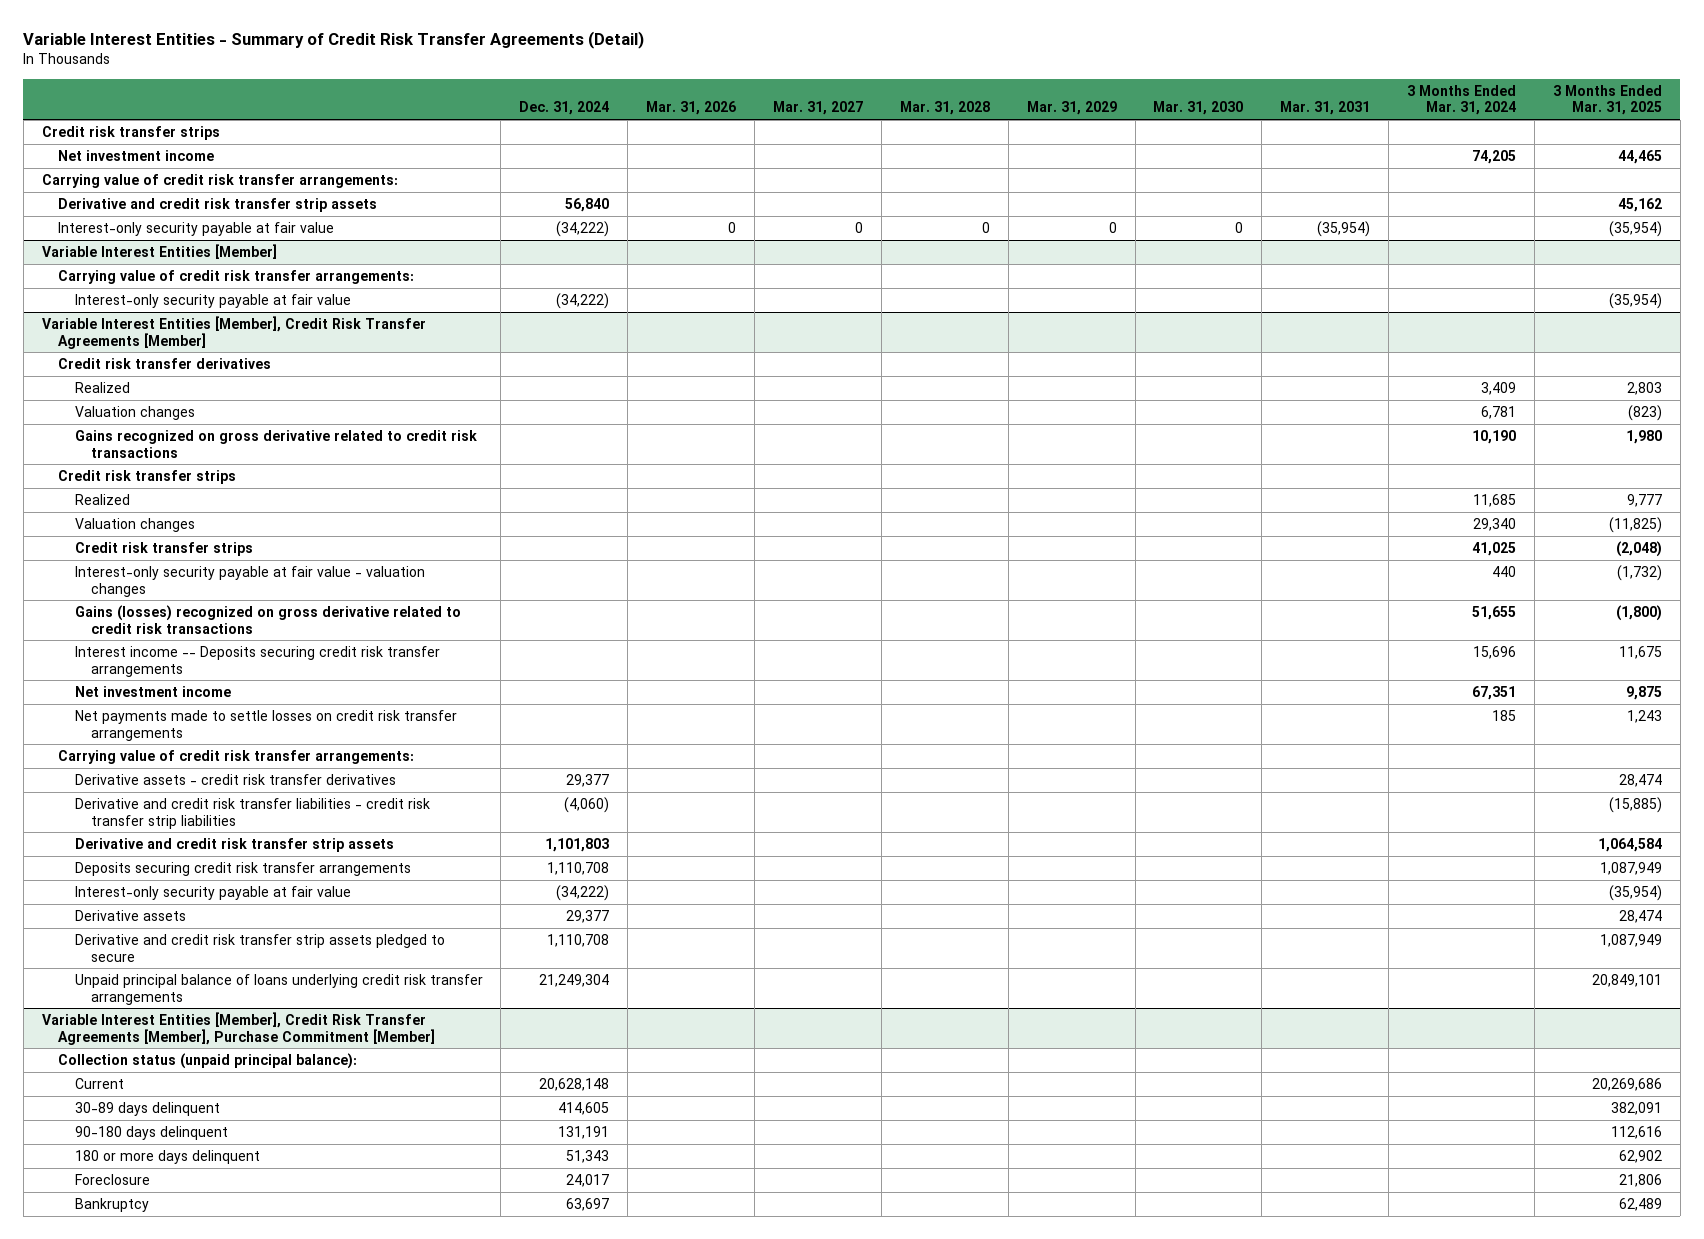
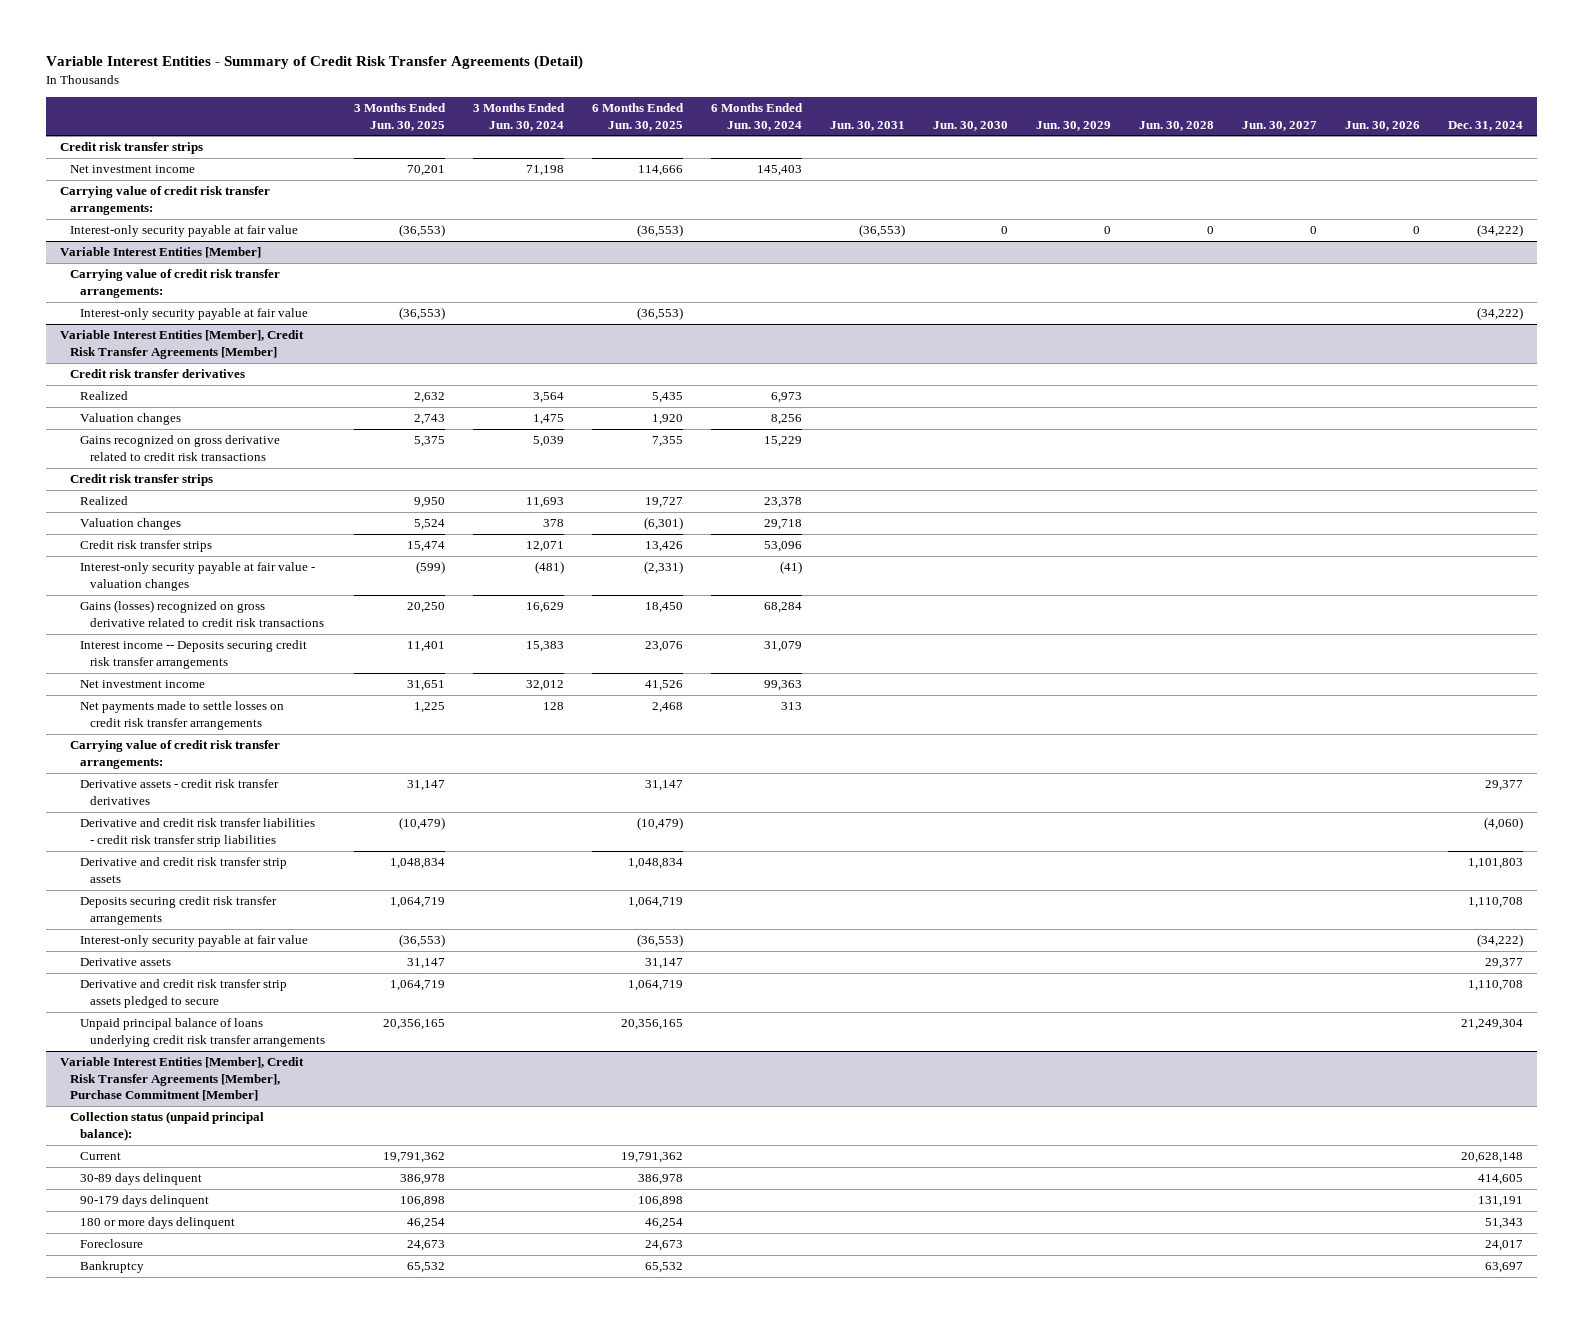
[646,101,737,116] Mar. 31, 2026 -> none
[772,101,863,116] Mar. 31, 2027 -> none
[899,101,990,116] Mar. 31, 2028 -> none
[1026,101,1117,116] Mar. 31, 2029 -> none
[1153,101,1244,116] Mar. 31, 2030 -> none
[1280,101,1371,116] Mar. 31, 2031 -> none
[1407,84,1517,116] 3 Months Ended Mar. 31, 2024 -> none
[1552,84,1662,116] 3 Months Ended Mar. 31, 2025 -> none
none -> [353,102,446,131] 3 Months Ended Jun. 30, 2025
none -> [472,102,565,131] 3 Months Ended Jun. 30, 2024
none -> [591,102,684,131] 6 Months Ended Jun. 30, 2025
none -> [710,102,803,131] 6 Months Ended Jun. 30, 2024
none -> [829,120,905,131] Jun. 30, 2031
none -> [932,120,1008,131] Jun. 30, 2030
none -> [1035,120,1111,131] Jun. 30, 2029
none -> [1138,120,1214,131] Jun. 30, 2028
none -> [1241,120,1317,131] Jun. 30, 2027
none -> [1344,120,1420,131] Jun. 30, 2026
[58,197,378,212] Derivative and credit risk transfer strip assets -> none
[74,1125,228,1140] 90-180 days delinquent -> [80,1195,210,1208] 90-179 days delinquent

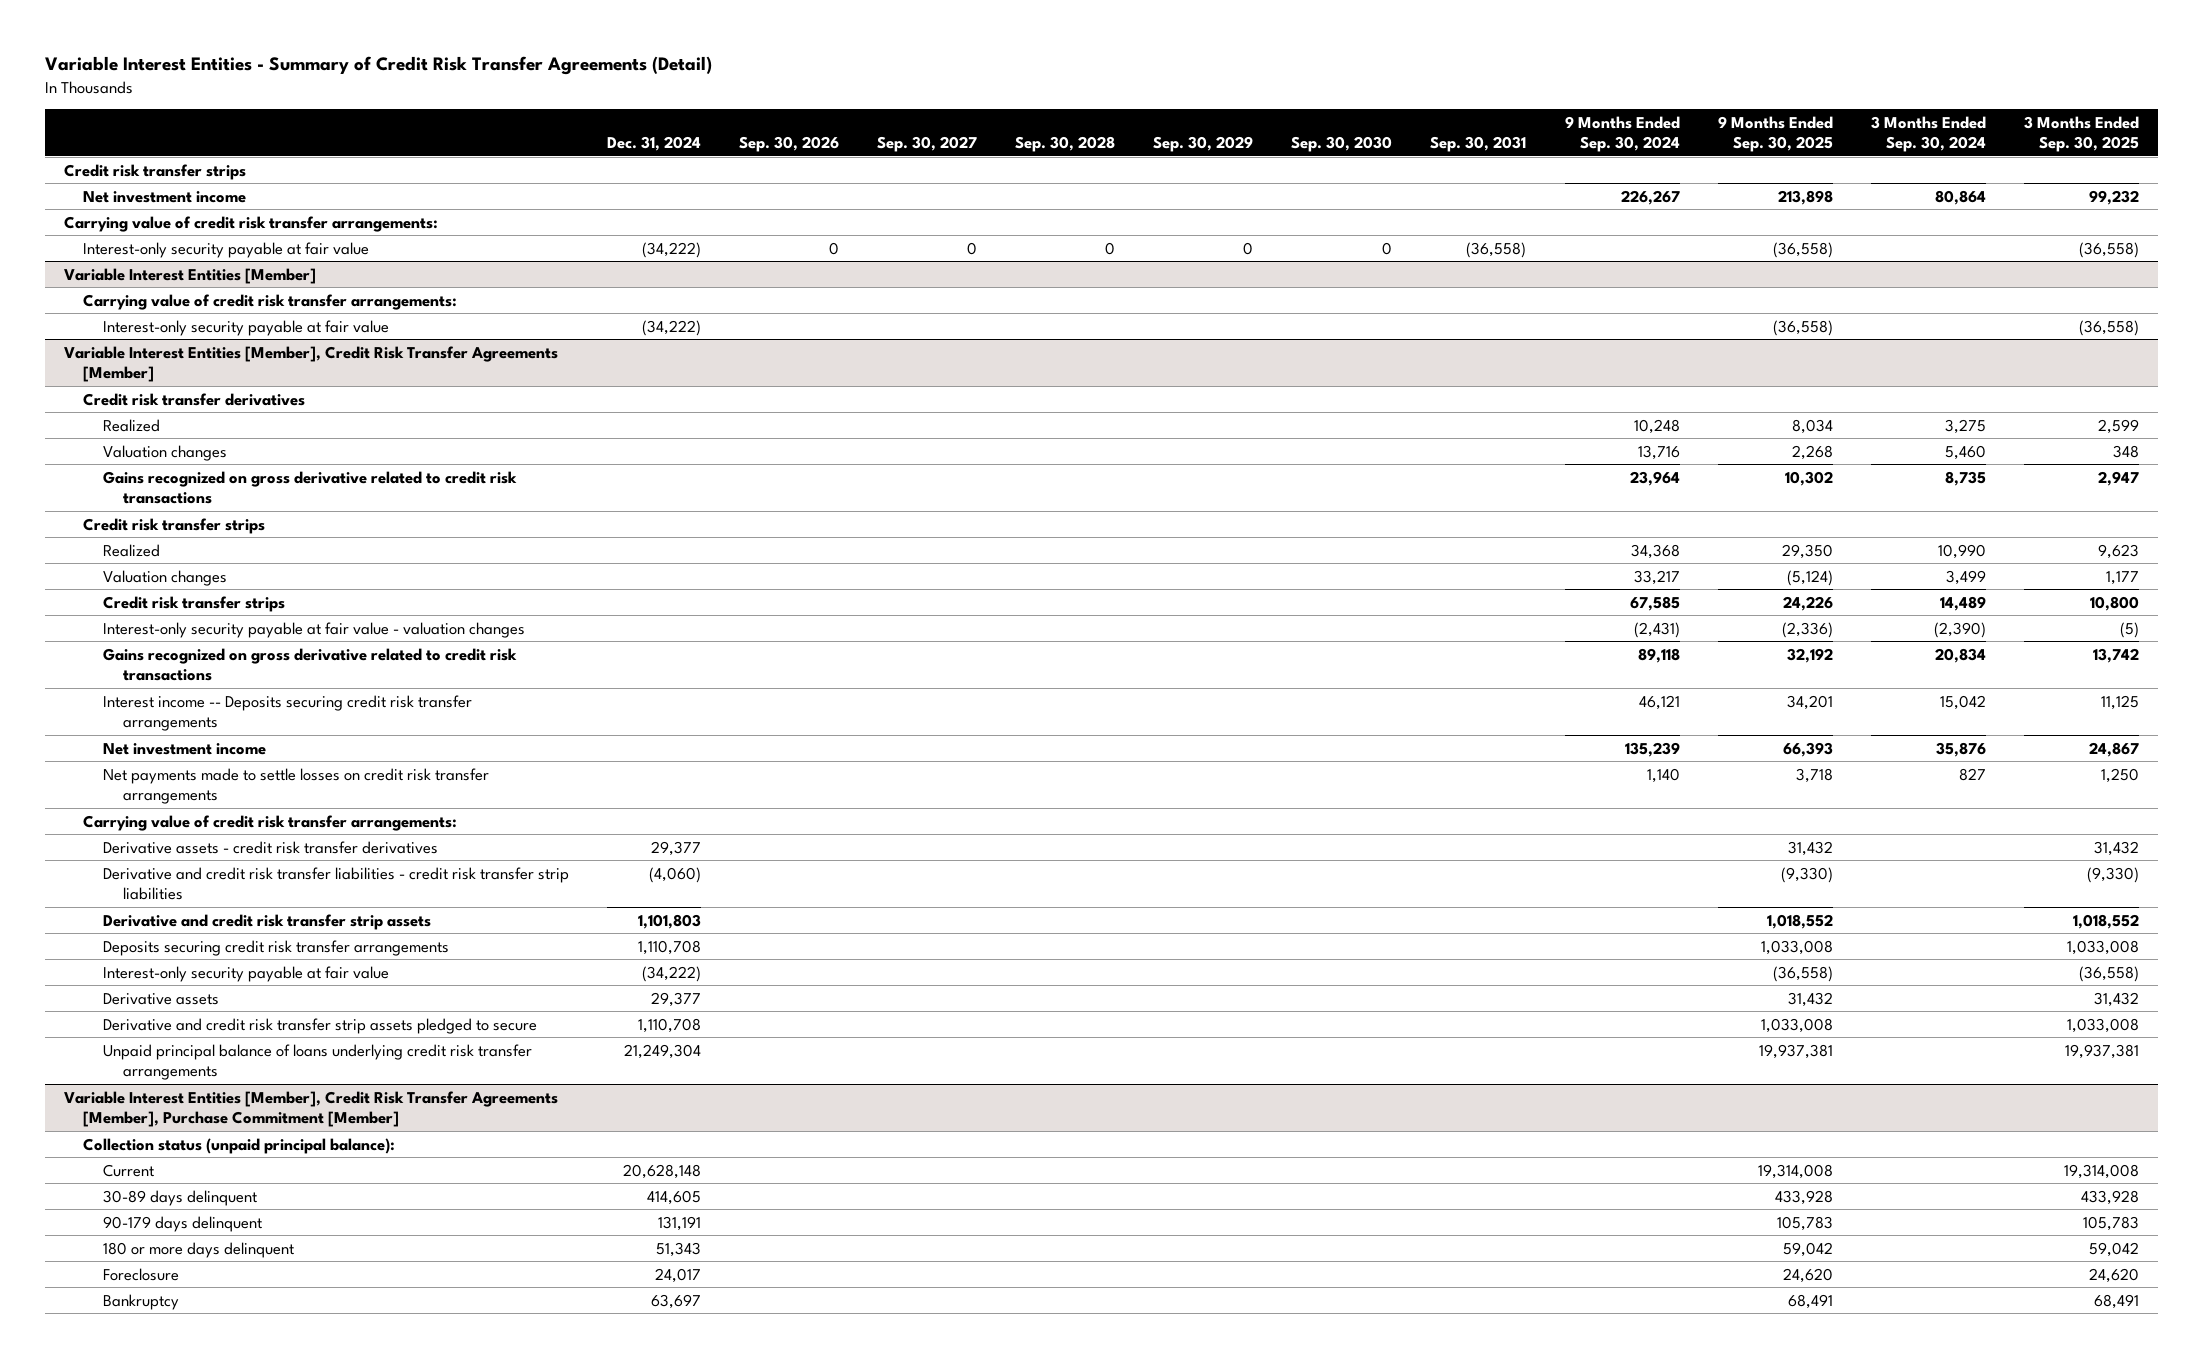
[353,102,446,131] 3 Months Ended Jun. 30, 2025 -> none
[472,102,565,131] 3 Months Ended Jun. 30, 2024 -> none
[591,102,684,131] 6 Months Ended Jun. 30, 2025 -> none
[710,102,803,131] 6 Months Ended Jun. 30, 2024 -> none
[829,120,905,131] Jun. 30, 2031 -> none
[932,120,1008,131] Jun. 30, 2030 -> none
[1035,120,1111,131] Jun. 30, 2029 -> none
[1138,120,1214,131] Jun. 30, 2028 -> none
[1241,120,1317,131] Jun. 30, 2027 -> none
[1344,120,1420,131] Jun. 30, 2026 -> none
none -> [739,136,840,153] Sep. 30, 2026
none -> [877,136,978,153] Sep. 30, 2027
none -> [1015,136,1116,153] Sep. 30, 2028
none -> [1153,136,1254,153] Sep. 30, 2029
none -> [1291,136,1393,153] Sep. 30, 2030
none -> [1430,136,1527,153] Sep. 30, 2031
none -> [1564,115,1680,153] 9 Months Ended Sep. 30, 2024
none -> [1717,115,1833,153] 9 Months Ended Sep. 30, 2025
none -> [1870,115,1986,153] 3 Months Ended Sep. 30, 2024
none -> [2023,115,2139,153] 3 Months Ended Sep. 30, 2025
[80,600,325,627] Gains (losses) recognized on gross derivative related to credit risk transactions -> [103,647,518,682] Gains recognized on gross derivative related to credit risk transactions

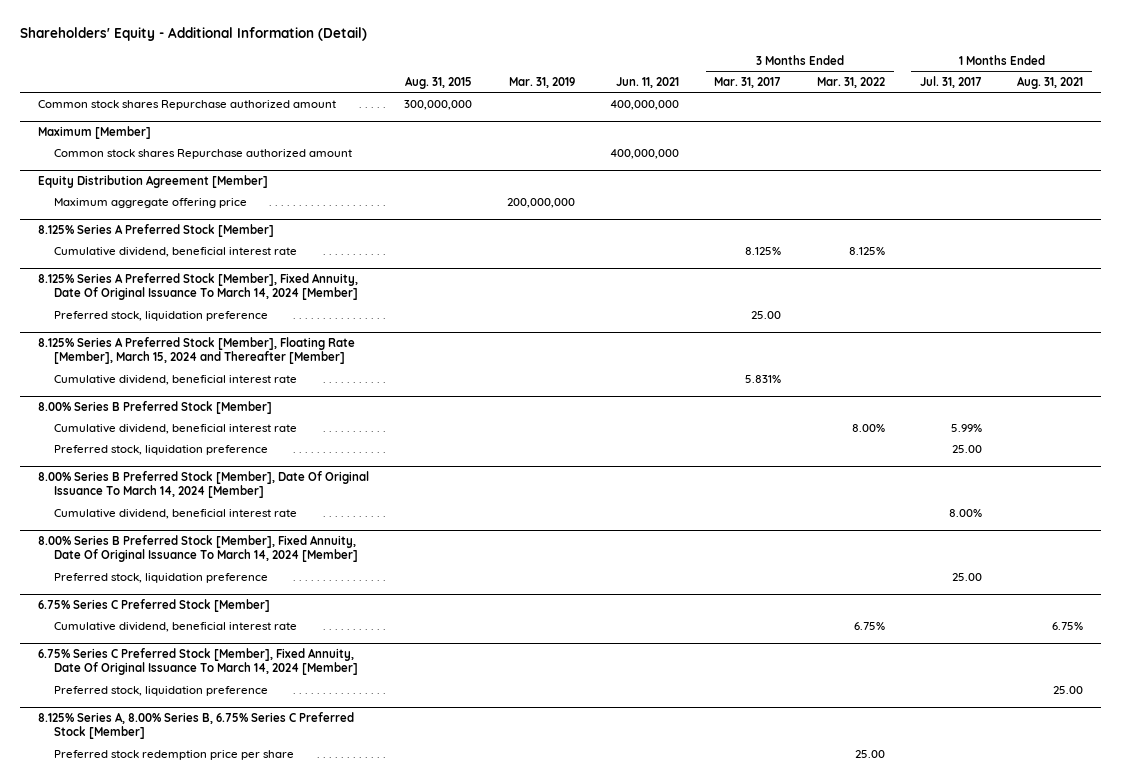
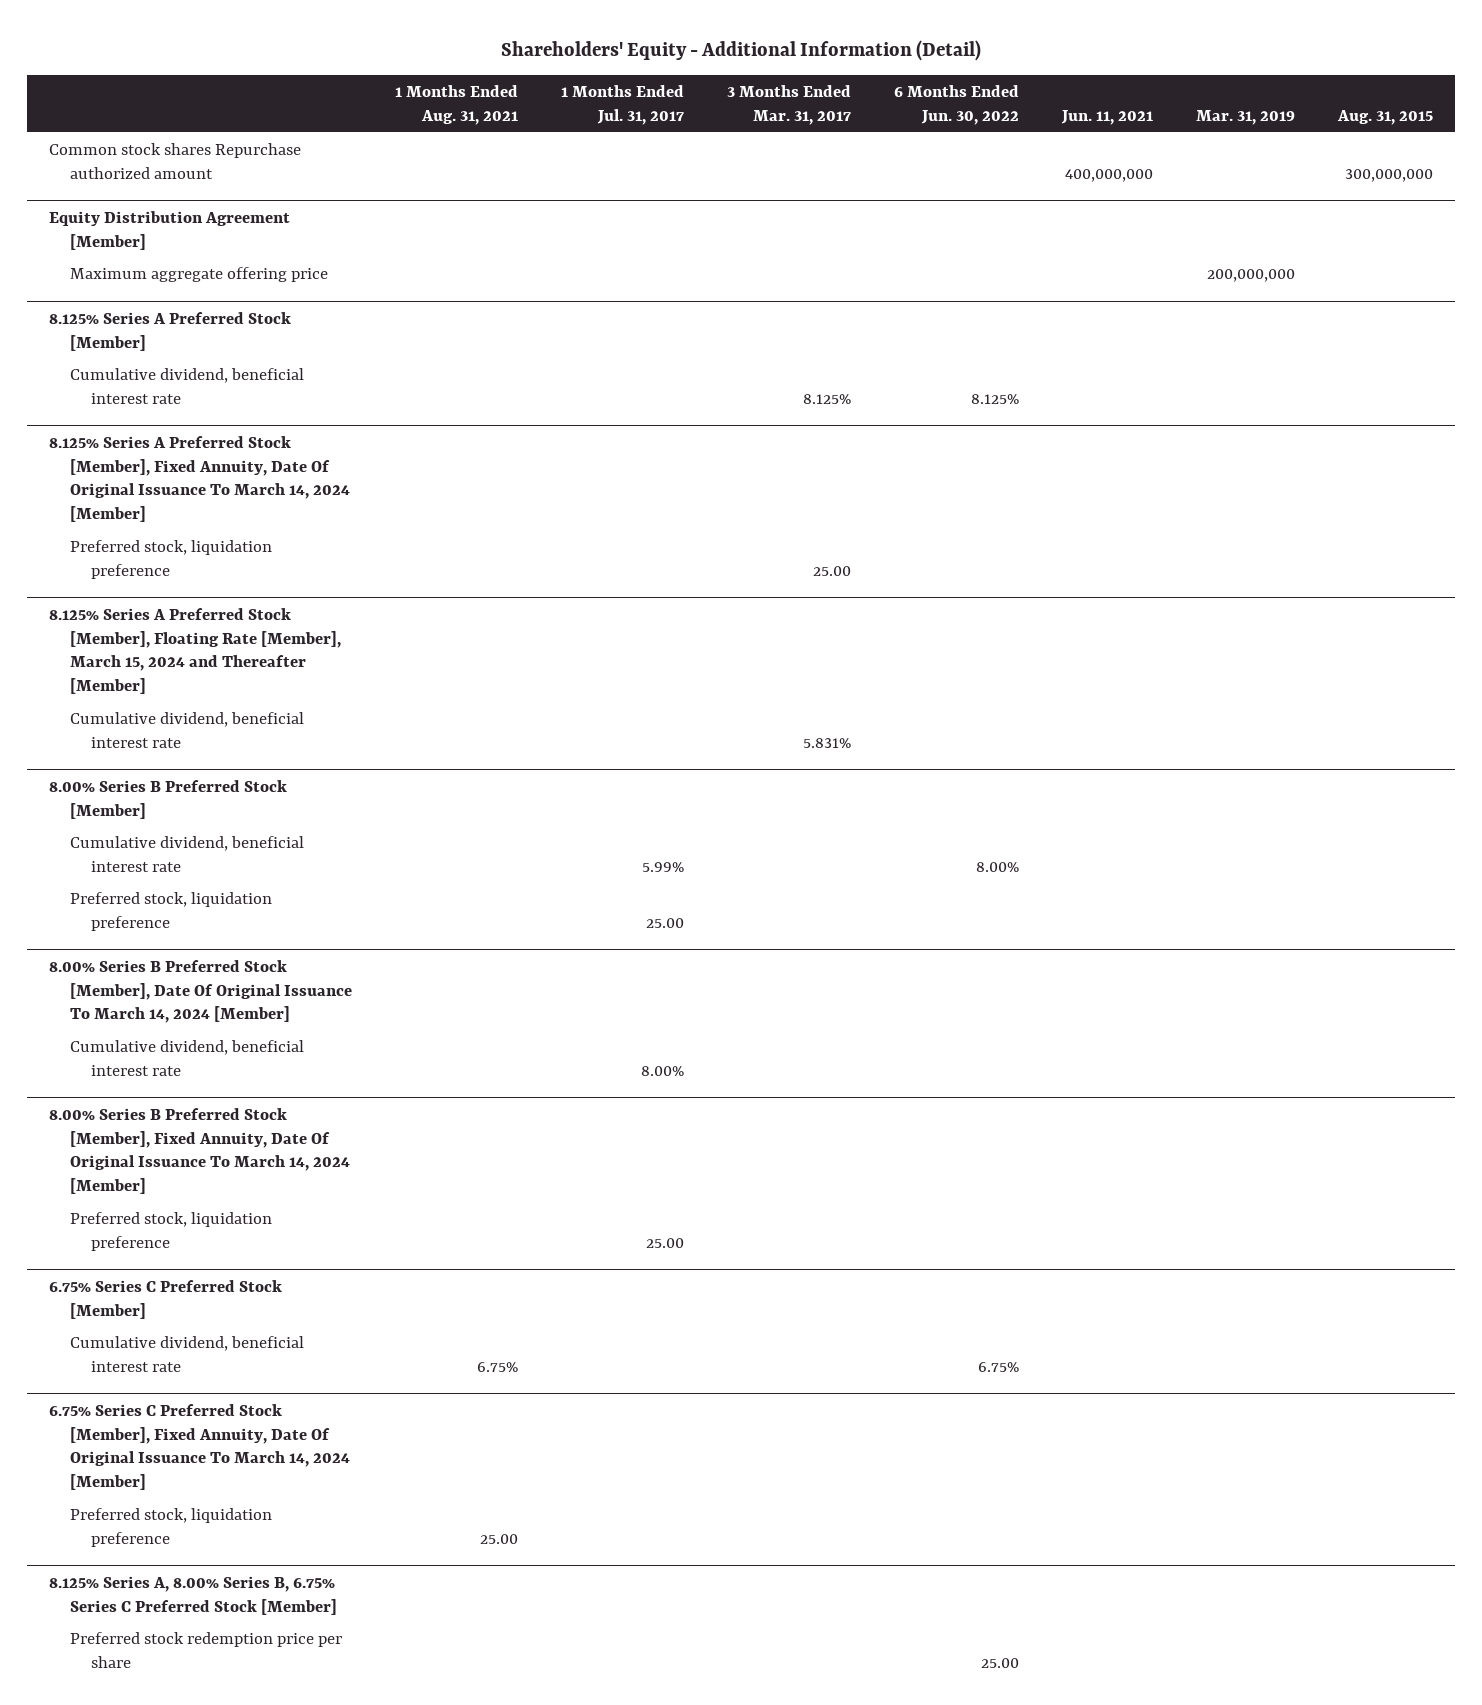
[816,76,885,88] Mar. 31, 2022 -> none
none -> [894,84,1020,125] 6 Months Ended Jun. 30, 2022
[37,125,151,139] Maximum [Member] -> none
[54,148,353,159] Common stock shares Repurchase authorized amount -> none

